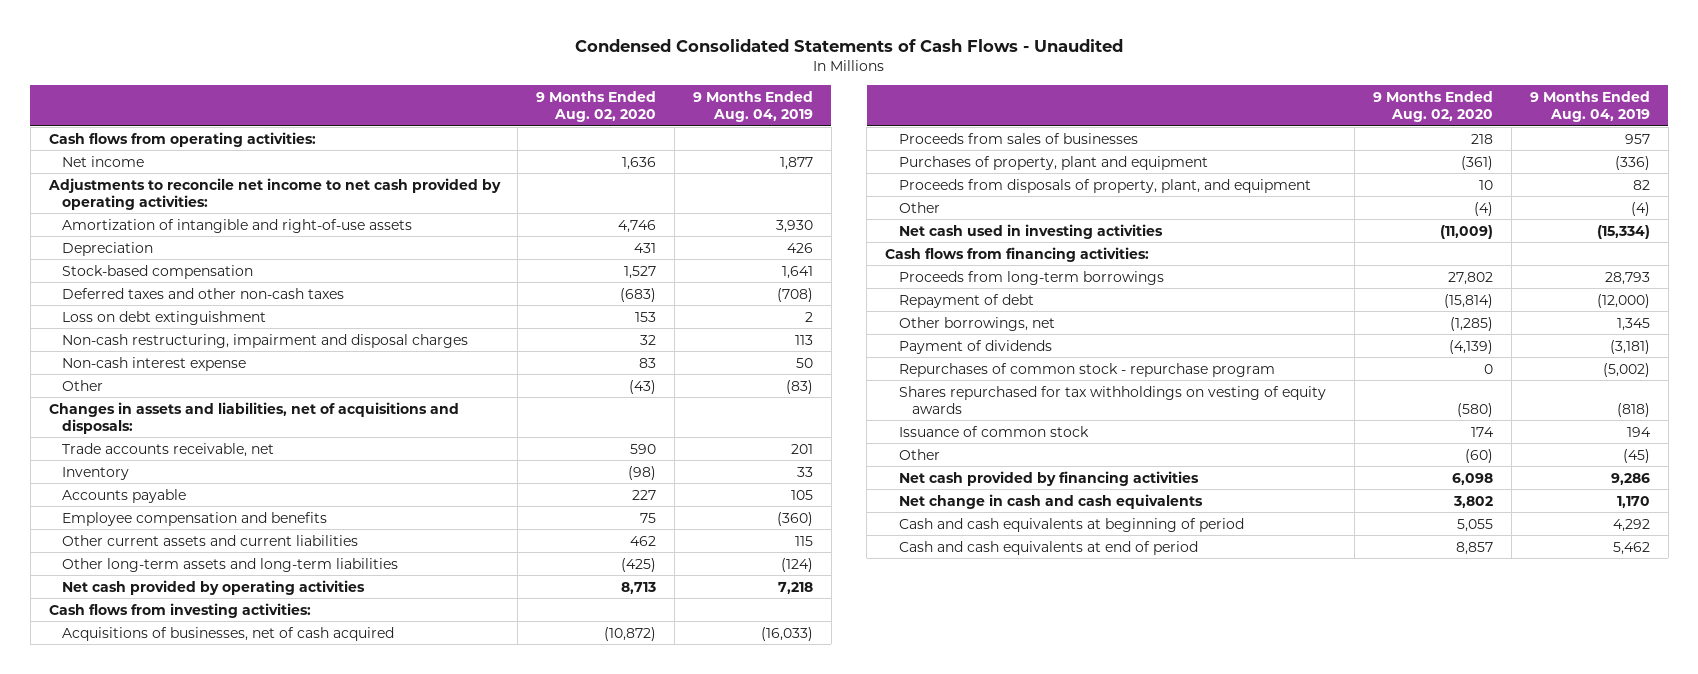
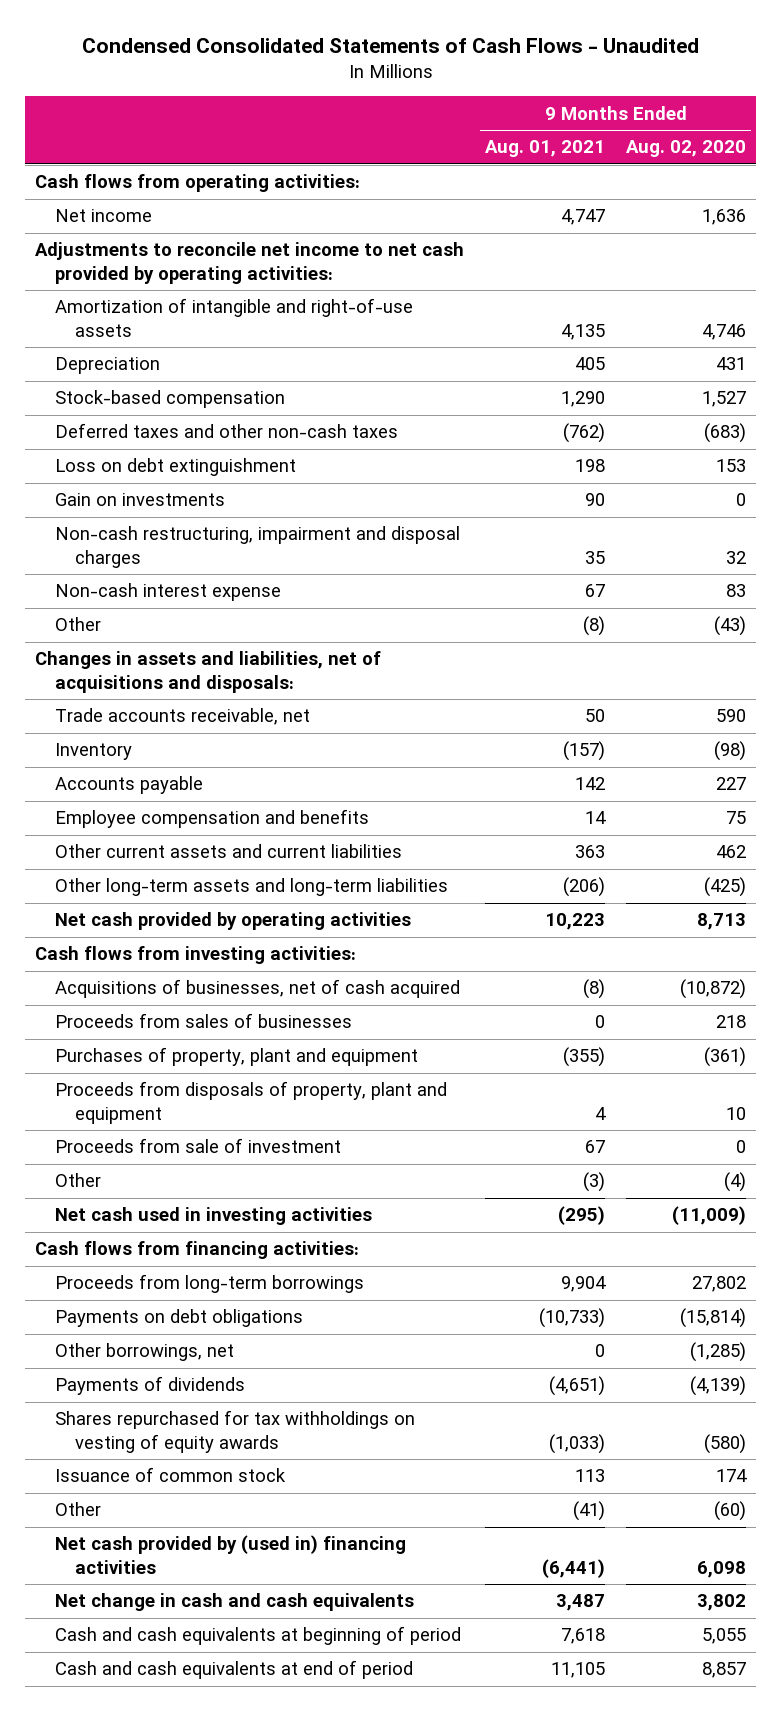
[693,91,814,123] 9 Months Ended Aug. 04, 2019 -> none
none -> [485,140,606,158] Aug. 01, 2021
none -> [54,493,225,507] Gain on investments
[898,178,1311,193] Proceeds from disposals of property, plant, and equipment -> [54,1081,447,1125] Proceeds from disposals of property, plant and equipment
none -> [54,1138,341,1154] Proceeds from sale of investment
[898,293,1034,308] Repayment of debt -> [54,1309,303,1328] Payments on debt obligations
[898,362,1275,377] Repurchases of common stock - repurchase program -> none
[898,339,1052,354] Payment of dividends -> [54,1376,245,1396] Payments of dividends
[898,470,1199,486] Net cash provided by financing activities -> [54,1535,406,1575] Net cash provided by (used in) financing activities

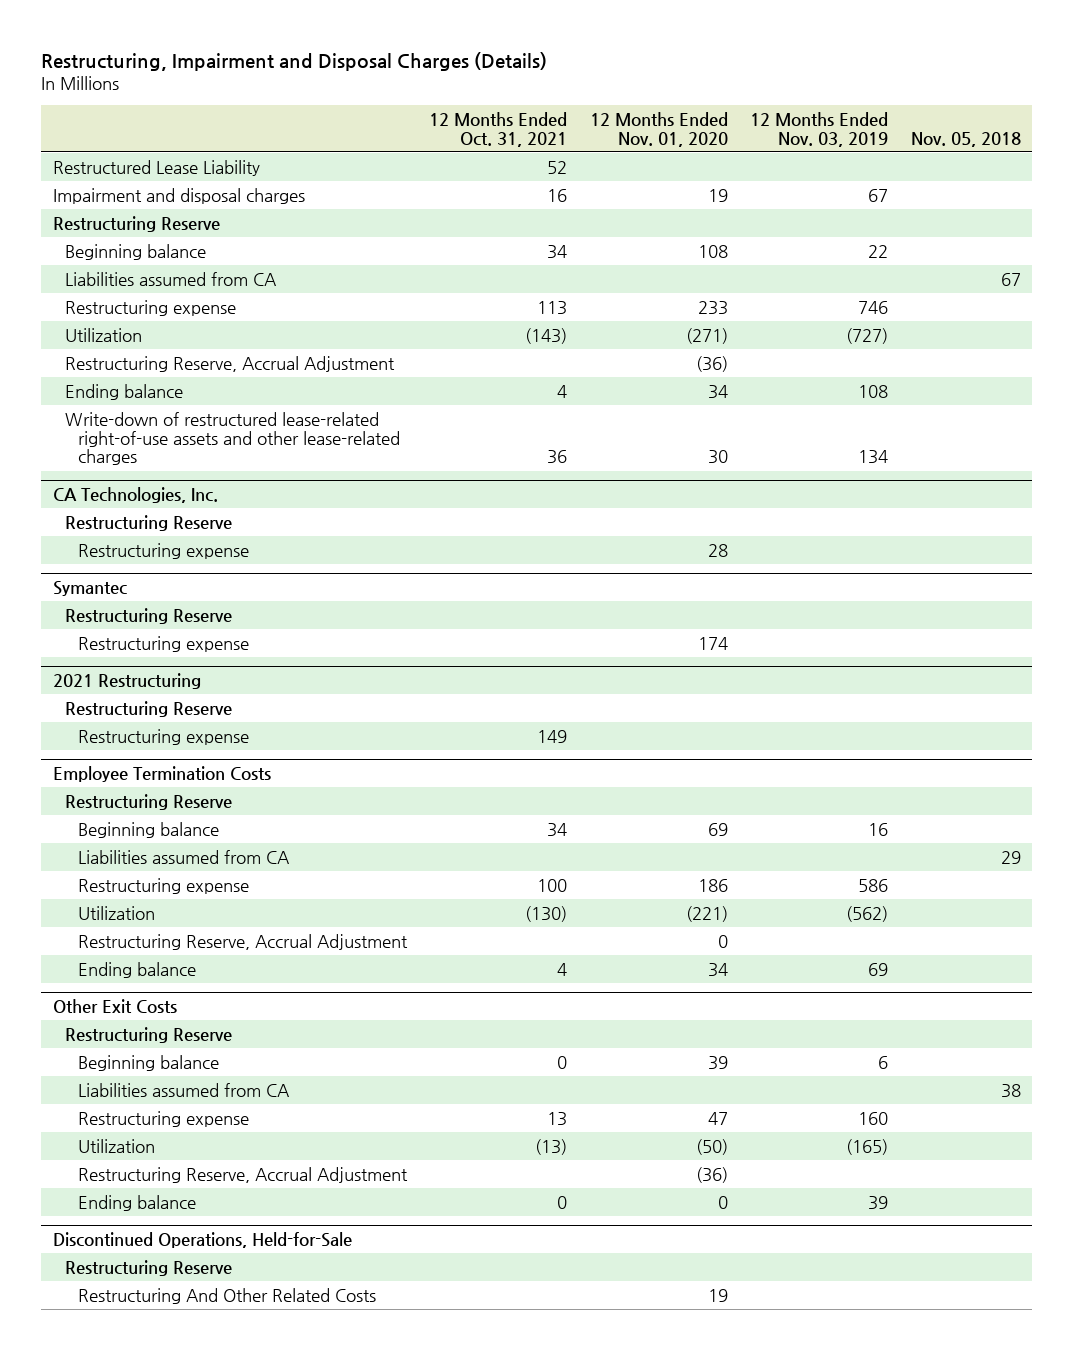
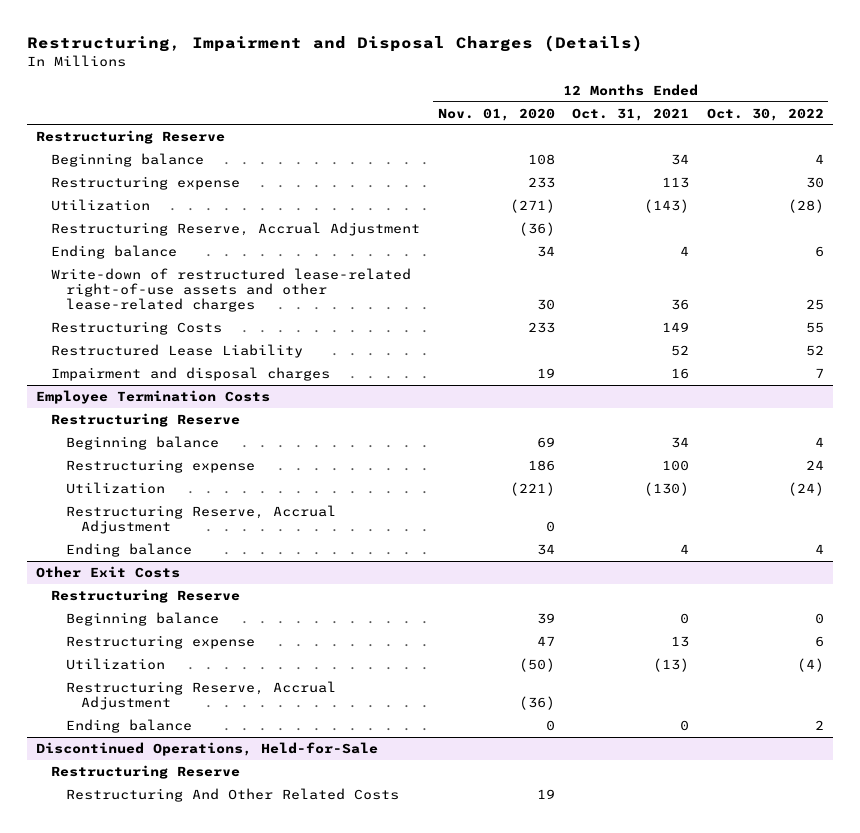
[750,111,889,147] 12 Months Ended Nov. 03, 2019 -> none
[910,131,1021,147] Nov. 05, 2018 -> none
none -> [706,107,824,121] Oct. 30, 2022
[65,271,278,286] Liabilities assumed from CA -> none
[52,487,218,504] CA Technologies, Inc. -> none
[65,514,233,531] Restructuring Reserve -> none
[77,542,249,559] Restructuring expense -> none
[52,581,127,597] Symantec -> none
[65,607,233,624] Restructuring Reserve -> none
[77,635,249,652] Restructuring expense -> none
[52,673,201,690] 2021 Restructuring -> none
[65,700,233,717] Restructuring Reserve -> none
[77,728,249,745] Restructuring expense -> none
none -> [50,321,222,336] Restructuring Costs
[52,159,260,176] Restructured Lease Liability -> [50,344,303,359] Restructured Lease Liability
[52,187,305,204] Impairment and disposal charges -> [50,367,330,382] Impairment and disposal charges
[77,849,290,864] Liabilities assumed from CA -> none
[77,1082,290,1097] Liabilities assumed from CA -> none

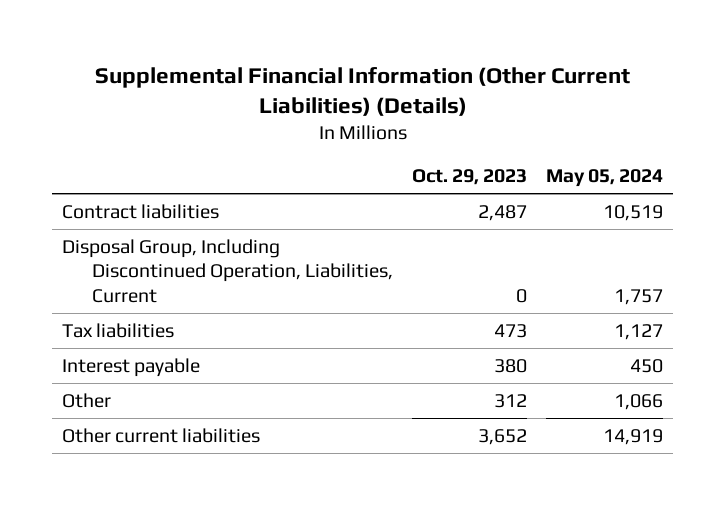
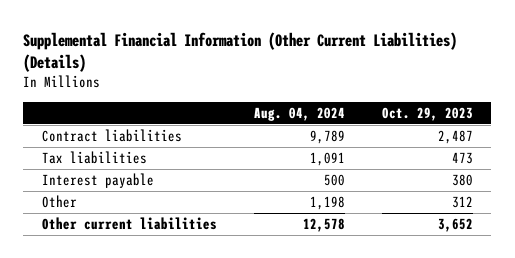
[546,168,664,187] May 05, 2024 -> none
none -> [253,106,345,121] Aug. 04, 2024
[62,238,393,303] Disposal Group, Including Discontinued Operation, Liabilities, Current -> none

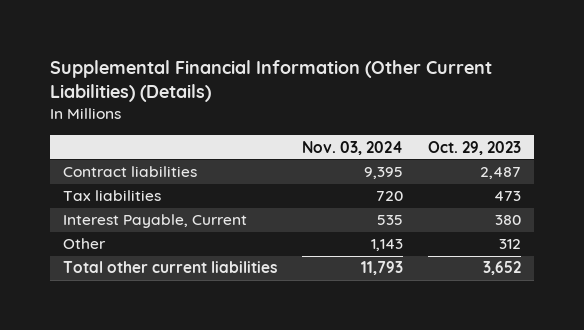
[253,106,345,121] Aug. 04, 2024 -> none
none -> [301,140,403,155] Nov. 03, 2024
[41,172,154,188] Interest payable -> [62,214,247,229] Interest Payable, Current
[41,216,217,230] Other current liabilities -> [62,261,277,274] Total other current liabilities

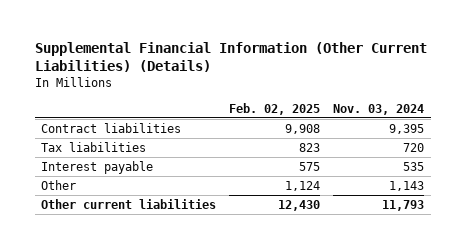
[428,140,522,155] Oct. 29, 2023 -> none
none -> [229,102,321,115] Feb. 02, 2025
[62,214,247,229] Interest Payable, Current -> [41,160,154,174] Interest payable
[62,261,277,274] Total other current liabilities -> [41,198,217,209] Other current liabilities

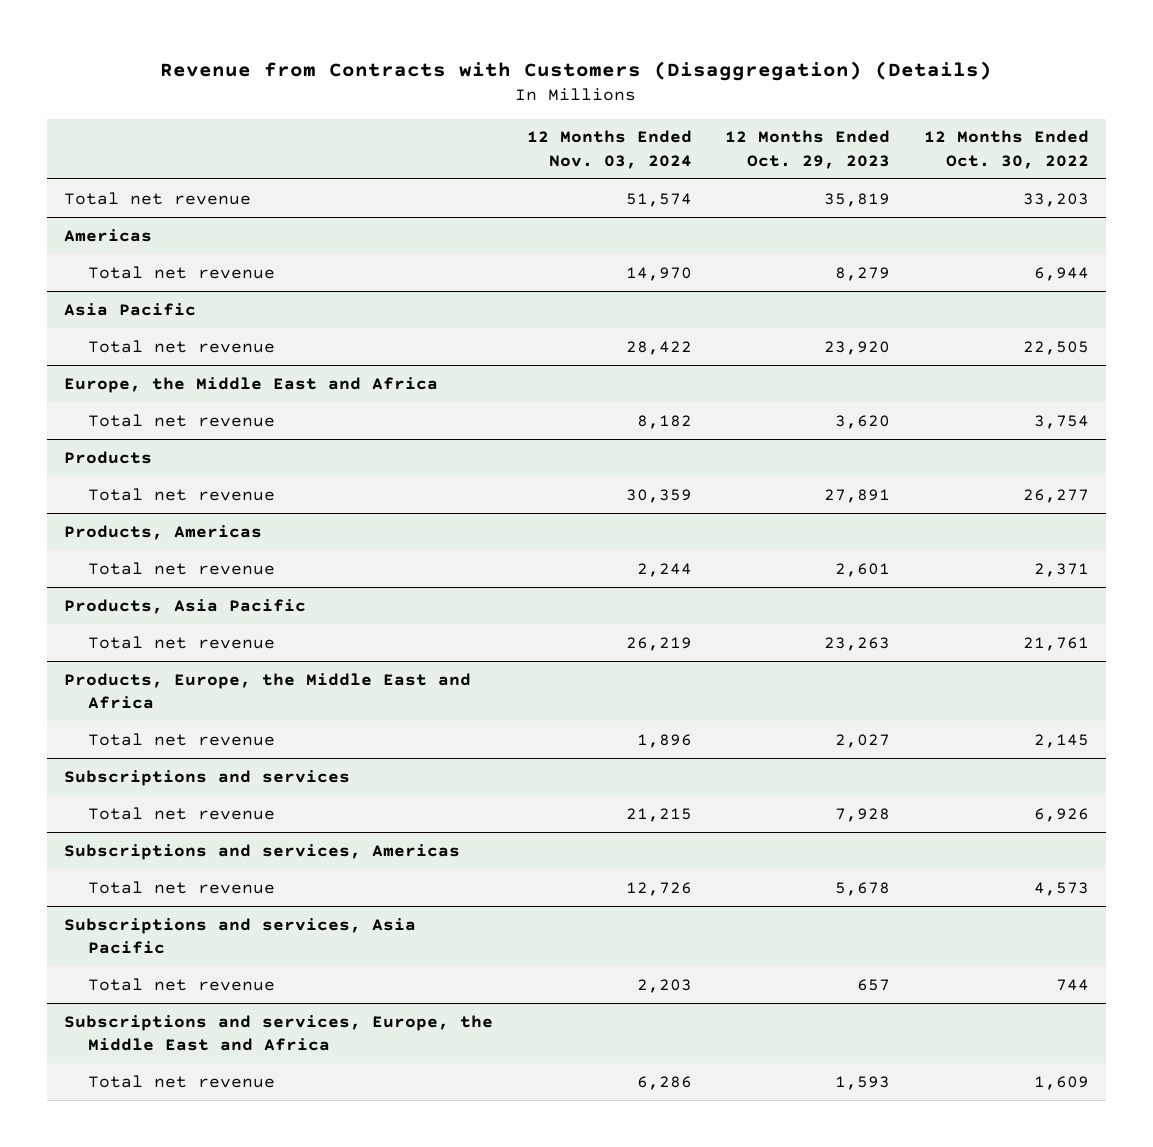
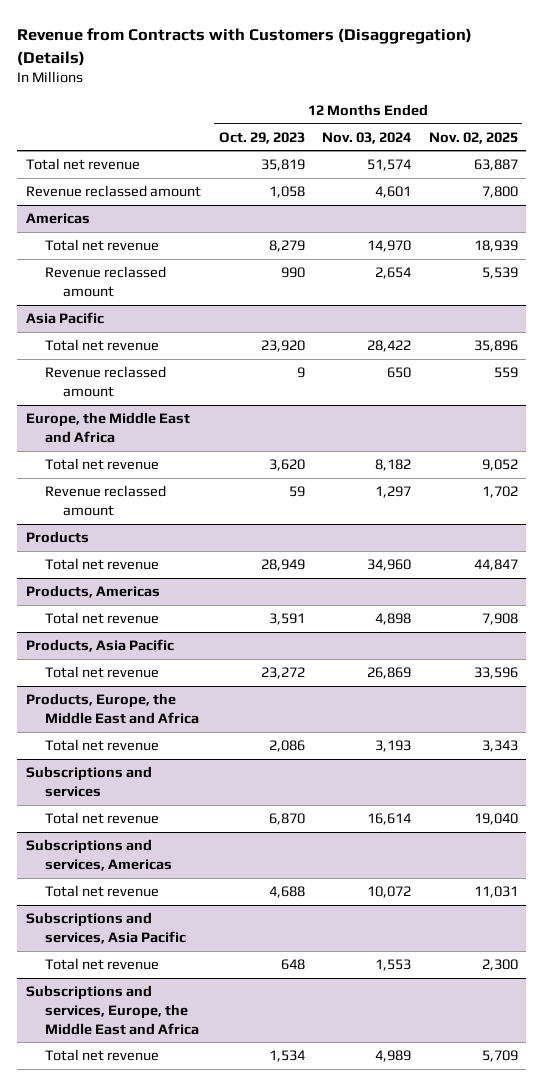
[923,130,1089,169] 12 Months Ended Oct. 30, 2022 -> none
none -> [428,131,518,144] Nov. 02, 2025
none -> [26,185,202,198] Revenue reclassed amount
none -> [44,266,166,297] Revenue reclassed amount
none -> [44,366,166,397] Revenue reclassed amount
none -> [44,485,166,516] Revenue reclassed amount
[625,488,692,503] 30,359 -> [367,559,412,572] 34,960
[824,488,891,503] 27,891 -> [260,559,305,572] 28,949
[636,562,692,577] 2,244 -> [375,613,412,626] 4,898
[835,562,891,577] 2,601 -> [268,613,305,626] 3,591
[625,636,692,651] 26,219 -> [367,667,412,680] 26,869
[824,636,891,651] 23,263 -> [260,667,305,680] 23,272
[636,733,692,748] 1,896 -> [375,740,412,753] 3,193
[835,733,891,748] 2,027 -> [268,740,305,753] 2,086
[625,807,692,822] 21,215 -> [367,813,412,826] 16,614
[835,807,891,822] 7,928 -> [268,813,305,826] 6,870
[625,881,692,896] 12,726 -> [367,886,412,899] 10,072
[835,881,891,896] 5,678 -> [268,886,305,899] 4,688
[636,978,692,993] 2,203 -> [375,959,412,972] 1,553
[857,978,891,991] 657 -> [280,959,305,971] 648
[636,1075,692,1090] 6,286 -> [375,1050,412,1063] 4,989
[835,1075,891,1090] 1,593 -> [268,1050,305,1063] 1,534

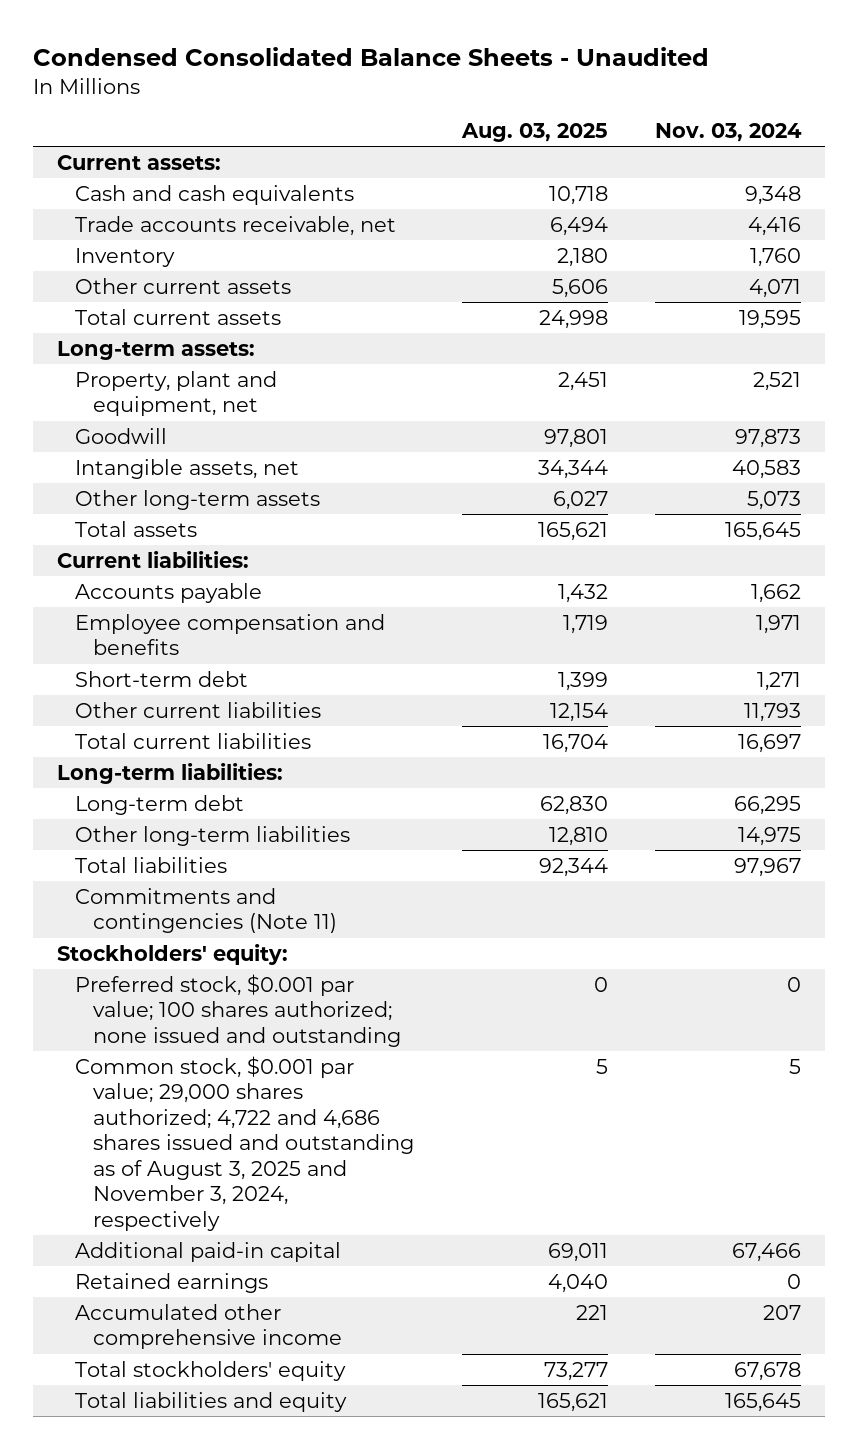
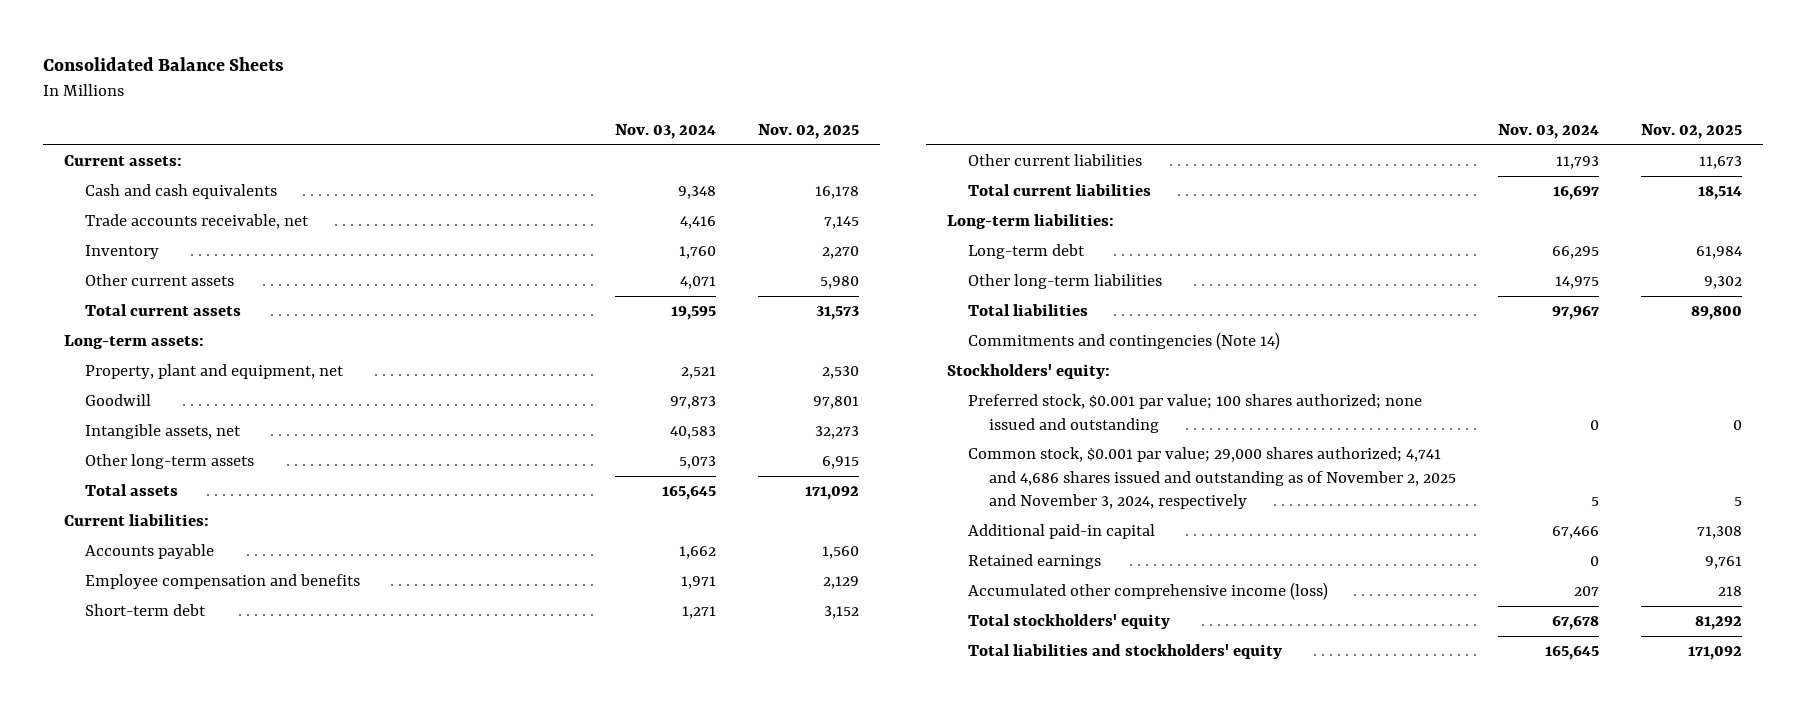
[32,46,709,66] Condensed Consolidated Balance Sheets - Unaudited -> [42,57,284,72] Consolidated Balance Sheets
[460,123,608,143] Aug. 03, 2025 -> none
none -> [757,123,859,139] Nov. 02, 2025
[74,887,338,934] Commitments and contingencies (Note 11) -> [968,332,1281,351] Commitments and contingencies (Note 14)
[74,1055,415,1231] Common stock, $0.001 par value; 29,000 shares authorized; 4,722 and 4,686 shares issued and outstanding as of August 3, 2025 and November 3, 2024, respectively -> [968,447,1457,510] Common stock, $0.001 par value; 29,000 shares authorized; 4,741 and 4,686 shares issued and outstanding as of November 2, 2025 and November 3, 2024, respectively
[74,1303,343,1350] Accumulated other comprehensive income -> [968,582,1329,601] Accumulated other comprehensive income (loss)
[74,1391,347,1412] Total liabilities and equity -> [968,644,1283,660] Total liabilities and stockholders' equity

